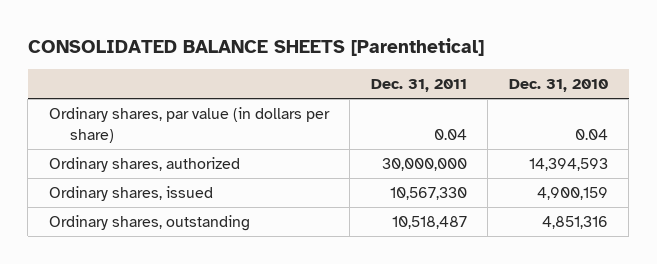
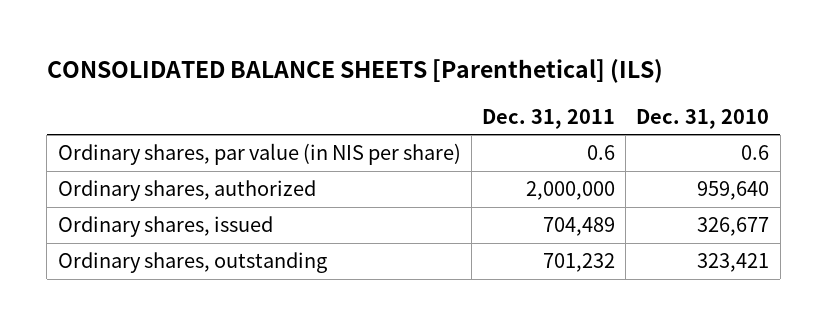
[27,37,484,56] CONSOLIDATED BALANCE SHEETS [Parenthetical] -> [46,59,663,84] CONSOLIDATED BALANCE SHEETS [Parenthetical] (ILS)
[48,107,330,143] Ordinary shares, par value (in dollars per share) -> [57,143,461,166] Ordinary shares, par value (in NIS per share)
[433,128,467,140] 0.04 -> [587,145,616,161] 0.6
[574,128,608,140] 0.04 -> [741,145,770,161] 0.6
[381,158,467,172] 30,000,000 -> [526,181,616,201] 2,000,000
[528,158,608,172] 14,394,593 -> [697,181,770,201] 959,640
[389,187,467,201] 10,567,330 -> [543,217,616,237] 704,489
[536,187,608,201] 4,900,159 -> [697,217,770,237] 326,677
[391,216,467,230] 10,518,487 -> [543,253,616,273] 701,232
[541,216,608,230] 4,851,316 -> [697,253,770,273] 323,421

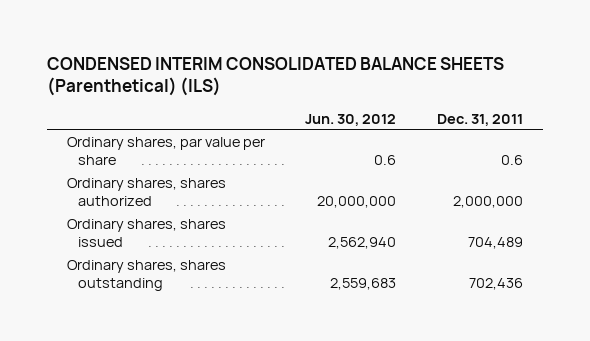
[46,59,663,84] CONSOLIDATED BALANCE SHEETS [Parenthetical] (ILS) -> [47,56,505,97] CONDENSED INTERIM CONSOLIDATED BALANCE SHEETS (Parenthetical) (ILS)
[636,108,770,129] Dec. 31, 2010 -> none
none -> [305,113,397,126] Jun. 30, 2012
[57,143,461,166] Ordinary shares, par value (in NIS per share) -> [67,136,266,166] Ordinary shares, par value per share
[57,180,316,202] Ordinary shares, authorized -> [67,177,227,207] Ordinary shares, shares authorized
[57,216,273,238] Ordinary shares, issued -> [67,218,227,248] Ordinary shares, shares issued
[57,252,327,274] Ordinary shares, outstanding -> [67,259,227,292] Ordinary shares, shares outstanding
[543,253,616,273] 701,232 -> [468,278,523,291] 702,436

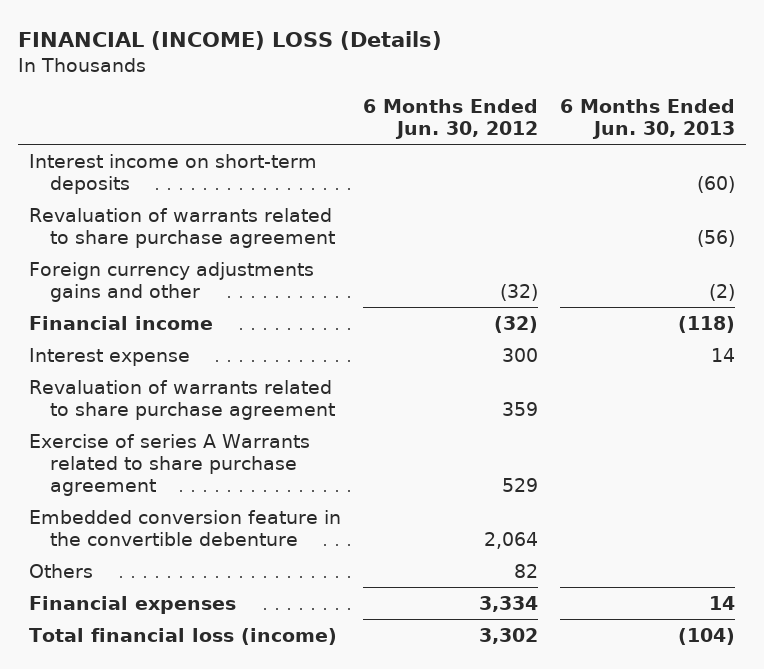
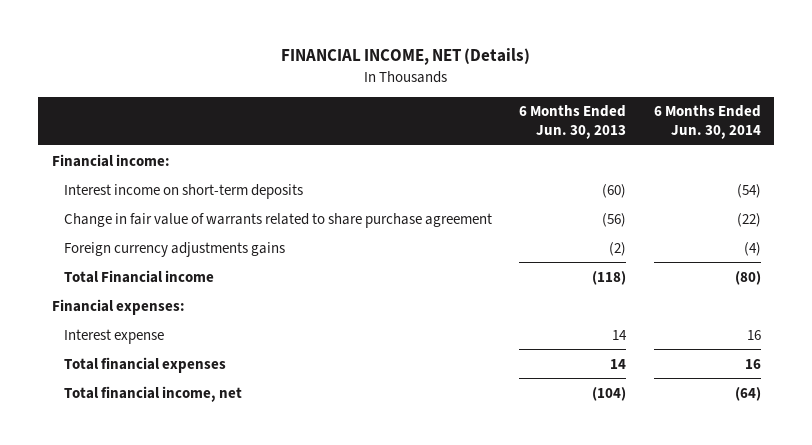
[18,30,443,50] FINANCIAL (INCOME) LOSS (Details) -> [281,48,531,66] FINANCIAL INCOME, NET (Details)
[363,98,539,139] 6 Months Ended Jun. 30, 2012 -> none
none -> [653,105,761,140] 6 Months Ended Jun. 30, 2014
none -> [51,153,170,167] Financial income:
[29,207,336,248] Revaluation of warrants related to share purchase agreement -> [63,212,492,228] Change in fair value of warrants related to share purchase agreement
[29,261,315,302] Foreign currency adjustments gains and other -> [63,241,285,257] Foreign currency adjustments gains
[29,315,214,330] Financial income -> [63,269,214,283] Total Financial income
none -> [51,298,185,315] Financial expenses:
[29,379,336,420] Revaluation of warrants related to share purchase agreement -> none
[29,433,311,496] Exercise of series A Warrants related to share purchase agreement -> none
[29,509,342,546] Embedded conversion feature in the convertible debenture -> none
[29,563,94,578] Others -> none
[29,595,237,614] Financial expenses -> [63,356,226,373] Total financial expenses
[29,627,338,645] Total financial loss (income) -> [63,385,242,402] Total financial income, net

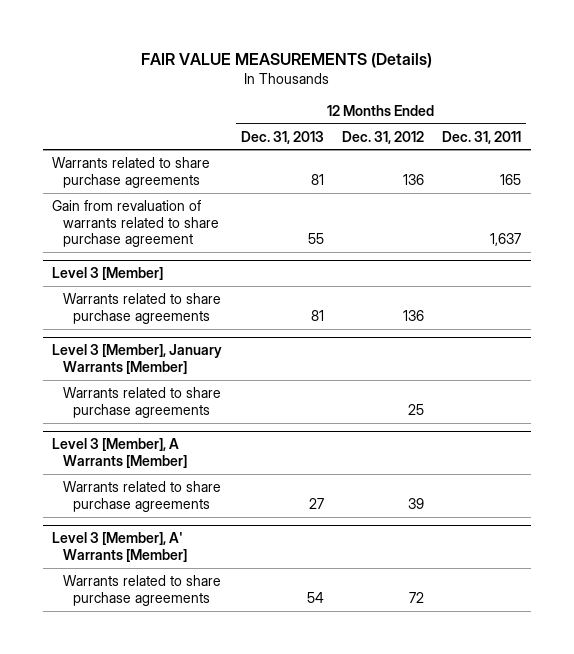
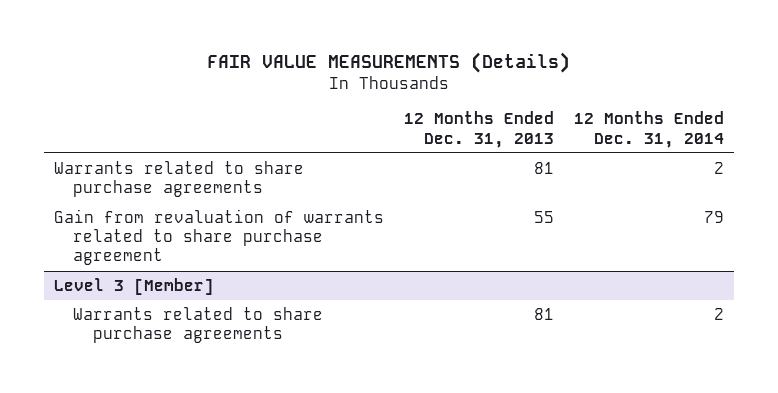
[342,130,425,144] Dec. 31, 2012 -> none
[442,130,522,144] Dec. 31, 2011 -> none
none -> [573,111,724,148] 12 Months Ended Dec. 31, 2014
[52,344,223,375] Level 3 [Member], January Warrants [Member] -> none
[62,386,221,418] Warrants related to share purchase agreements -> none
[52,438,187,469] Level 3 [Member], A Warrants [Member] -> none
[62,480,221,512] Warrants related to share purchase agreements -> none
[52,532,187,563] Level 3 [Member], A' Warrants [Member] -> none
[62,574,221,606] Warrants related to share purchase agreements -> none

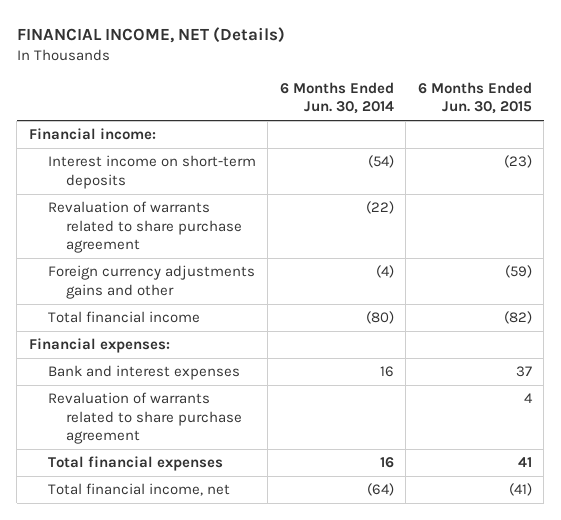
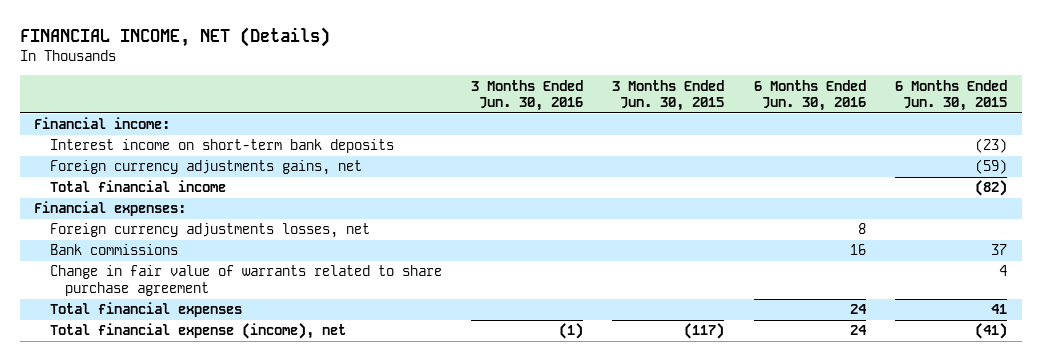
[279,81,394,115] 6 Months Ended Jun. 30, 2014 -> none
none -> [471,79,584,112] 3 Months Ended Jun. 30, 2016
none -> [612,79,725,112] 3 Months Ended Jun. 30, 2015
none -> [753,79,866,112] 6 Months Ended Jun. 30, 2016
[47,201,243,254] Revaluation of warrants related to share purchase agreement -> none
[47,155,256,189] Interest income on short-term deposits -> [49,139,394,154] Interest income on short-term bank deposits
[47,265,255,299] Foreign currency adjustments gains and other -> [49,160,362,176] Foreign currency adjustments gains, net
[47,365,240,381] Bank and interest expenses -> none
none -> [49,223,370,239] Foreign currency adjustments losses, net
none -> [49,244,178,256] Bank commissions
[47,392,243,445] Revaluation of warrants related to share purchase agreement -> [49,265,442,297] Change in fair value of warrants related to share purchase agreement
[47,483,230,497] Total financial income, net -> [49,323,346,340] Total financial expense (income), net

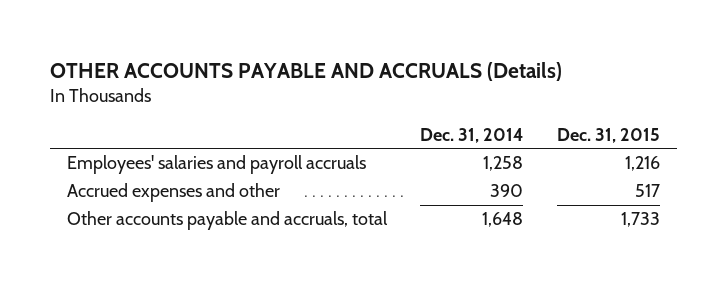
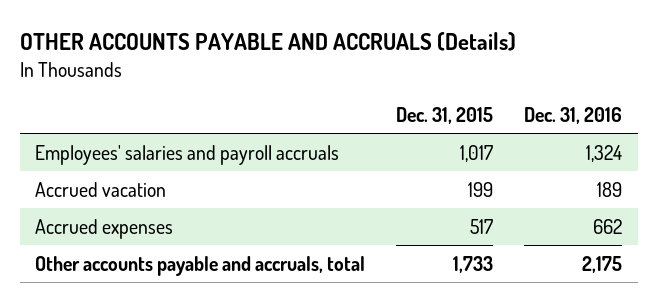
[420,127,524,143] Dec. 31, 2014 -> none
none -> [524,106,623,124] Dec. 31, 2016
[625,156,661,172] 1,216 -> [460,144,494,162] 1,017
none -> [35,181,167,197] Accrued vacation
[66,183,280,203] Accrued expenses and other -> [35,218,174,239] Accrued expenses

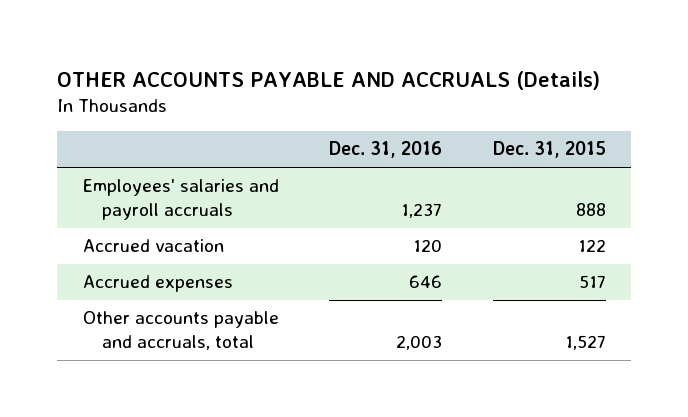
[460,144,494,162] 1,017 -> [575,203,606,217] 888
[586,144,623,162] 1,324 -> [401,203,443,219] 1,237
[468,181,494,197] 199 -> [577,239,606,253] 122
[597,181,623,197] 189 -> [413,239,443,253] 120
[593,218,623,234] 662 -> [409,275,443,289] 646
[453,255,494,273] 1,733 -> [564,335,606,351] 1,527
[582,255,623,273] 2,175 -> [396,335,443,351] 2,003

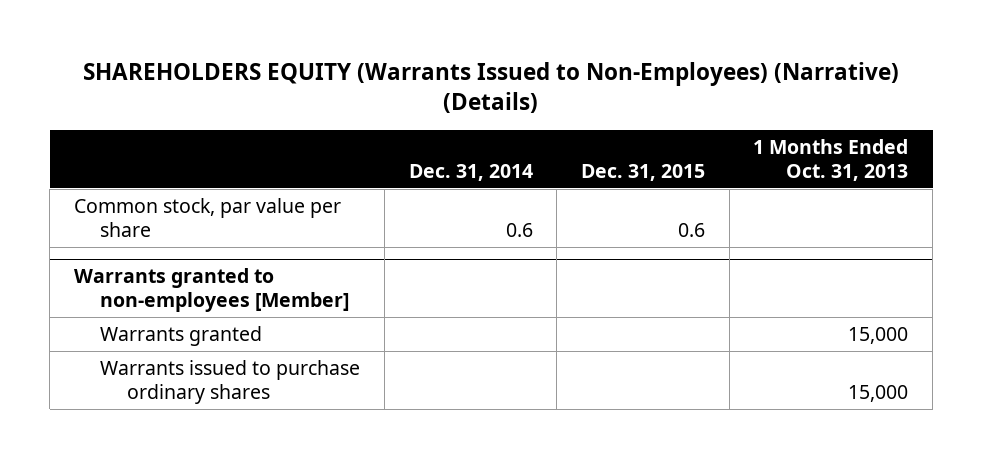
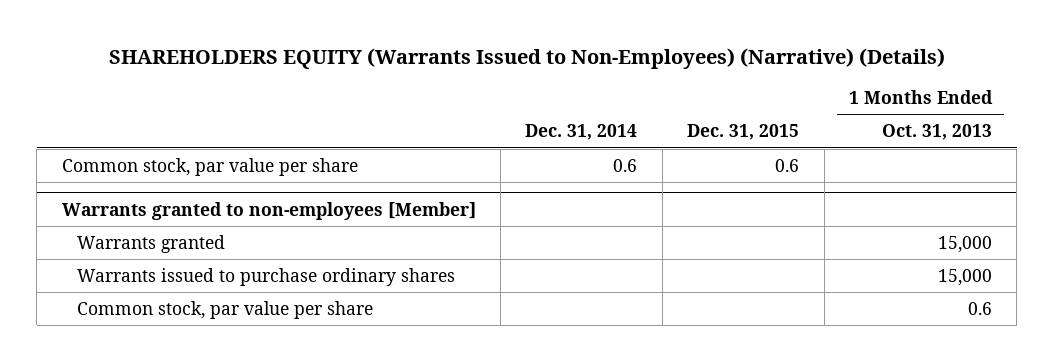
none -> [77,300,374,319] Common stock, par value per share

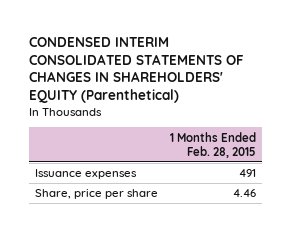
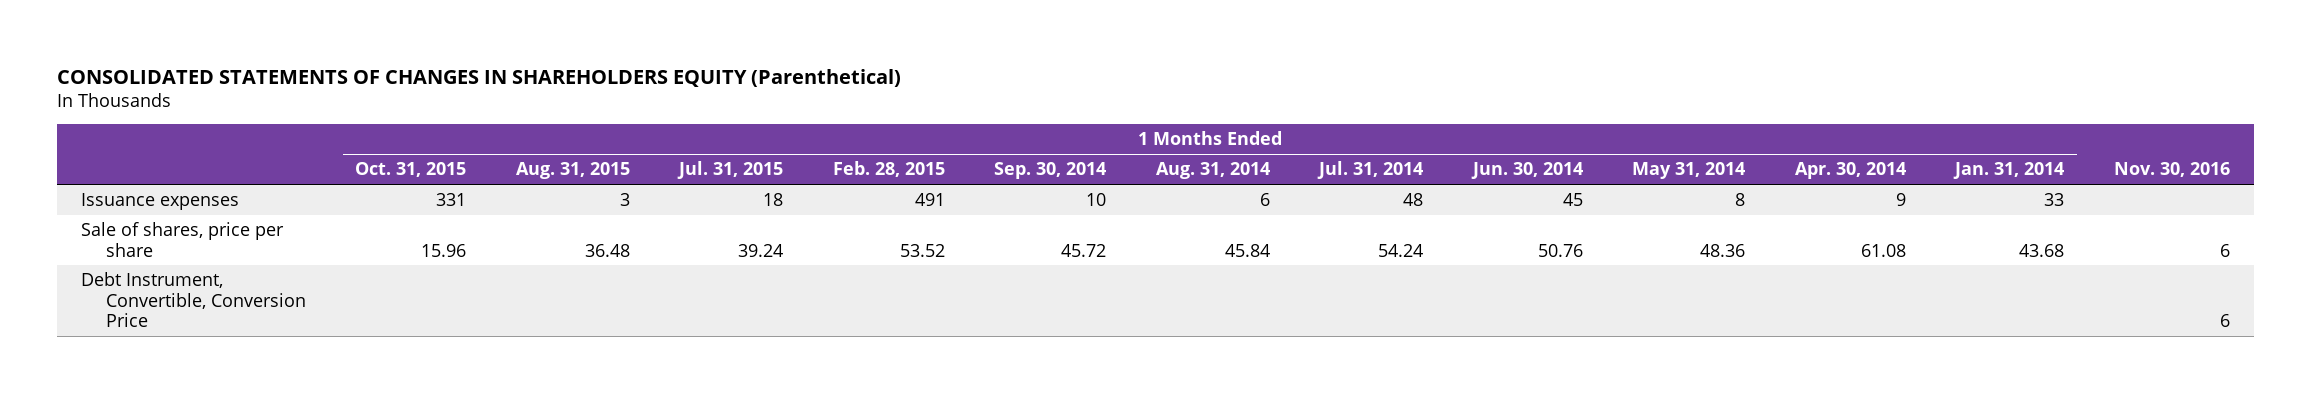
[28,36,244,104] CONDENSED INTERIM CONSOLIDATED STATEMENTS OF CHANGES IN SHAREHOLDERS' EQUITY (Parenthetical) -> [56,68,901,87] CONSOLIDATED STATEMENTS OF CHANGES IN SHAREHOLDERS EQUITY (Parenthetical)
none -> [355,162,467,178] Oct. 31, 2015
none -> [515,162,630,180] Aug. 31, 2015
none -> [677,161,784,180] Jul. 31, 2015
none -> [994,162,1107,180] Sep. 30, 2014
none -> [1155,162,1270,180] Aug. 31, 2014
none -> [1317,161,1424,180] Jul. 31, 2014
none -> [1470,162,1583,180] Jun. 30, 2014
none -> [1632,162,1746,180] May 31, 2014
none -> [1794,162,1906,180] Apr. 30, 2014
none -> [1953,162,2065,180] Jan. 31, 2014
none -> [2113,162,2230,178] Nov. 30, 2016
[34,189,158,200] Share, price per share -> [81,222,285,257] Sale of shares, price per share
[232,189,256,198] 4.46 -> [899,243,945,257] 53.52
none -> [81,272,306,327] Debt Instrument, Convertible, Conversion Price

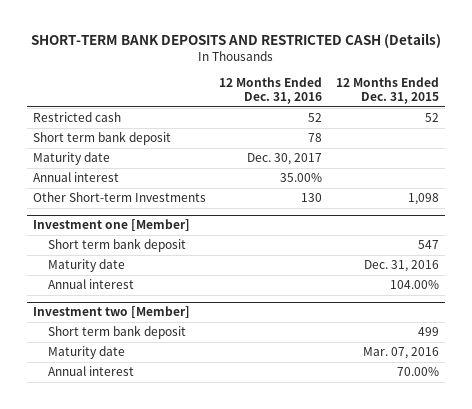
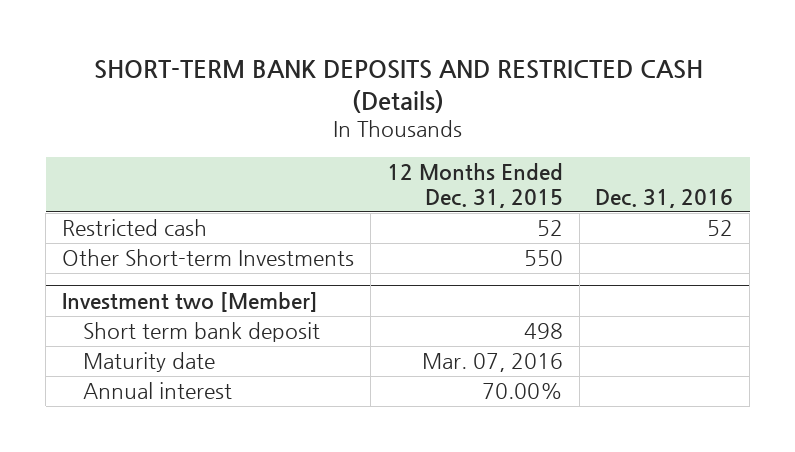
[219,76,323,105] 12 Months Ended Dec. 31, 2016 -> none
none -> [595,188,734,208] Dec. 31, 2016
[33,131,172,146] Short term bank deposit -> none
[33,152,111,166] Maturity date -> none
[33,172,120,183] Annual interest -> none
[33,219,191,232] Investment one [Member] -> none
[47,238,186,253] Short term bank deposit -> none
[47,259,125,273] Maturity date -> none
[47,279,134,290] Annual interest -> none
[407,193,439,206] 1,098 -> [523,250,563,267] 550
[417,327,439,337] 499 -> [523,323,563,340] 498

